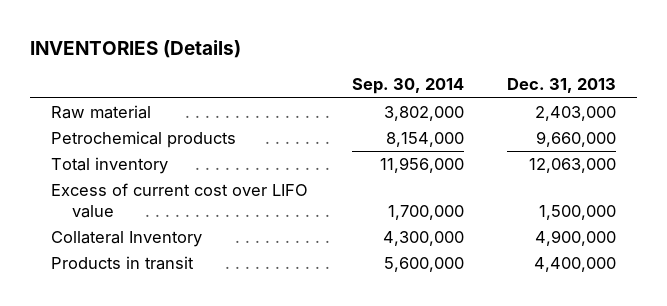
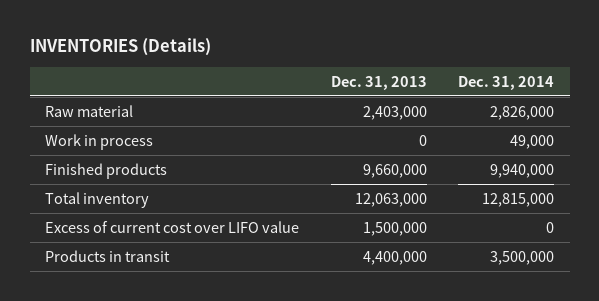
[351,78,464,95] Sep. 30, 2014 -> none
none -> [457,75,554,90] Dec. 31, 2014
none -> [45,133,154,150] Work in process
[51,131,237,149] Petrochemical products -> [45,162,168,179] Finished products
[51,231,203,248] Collateral Inventory -> none

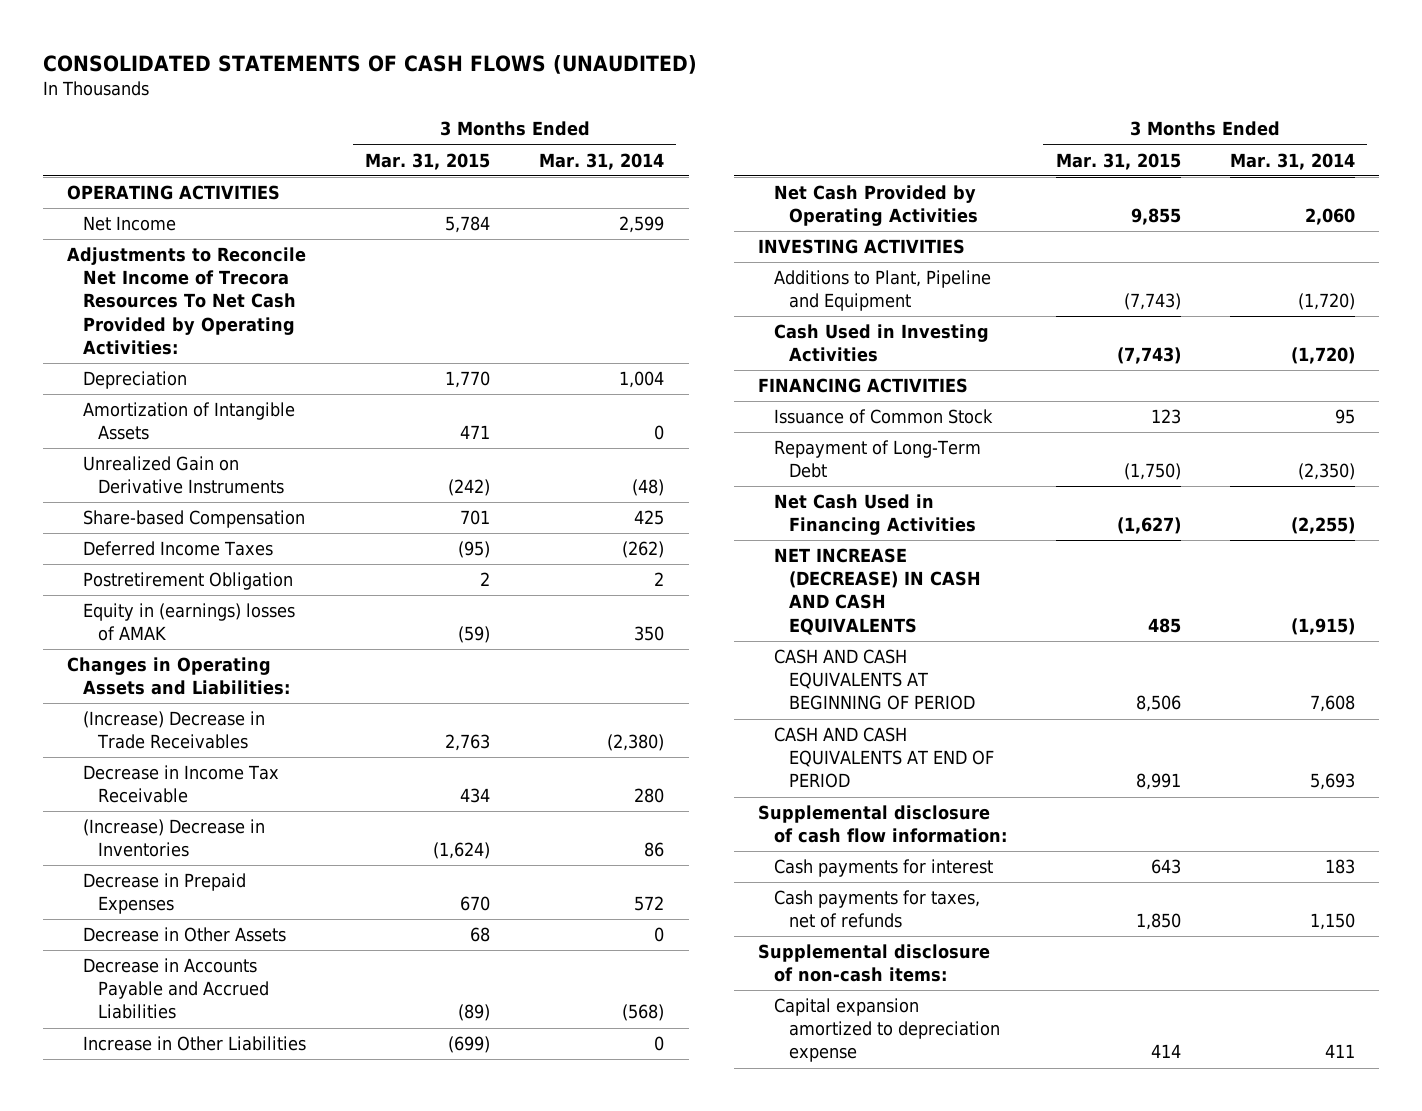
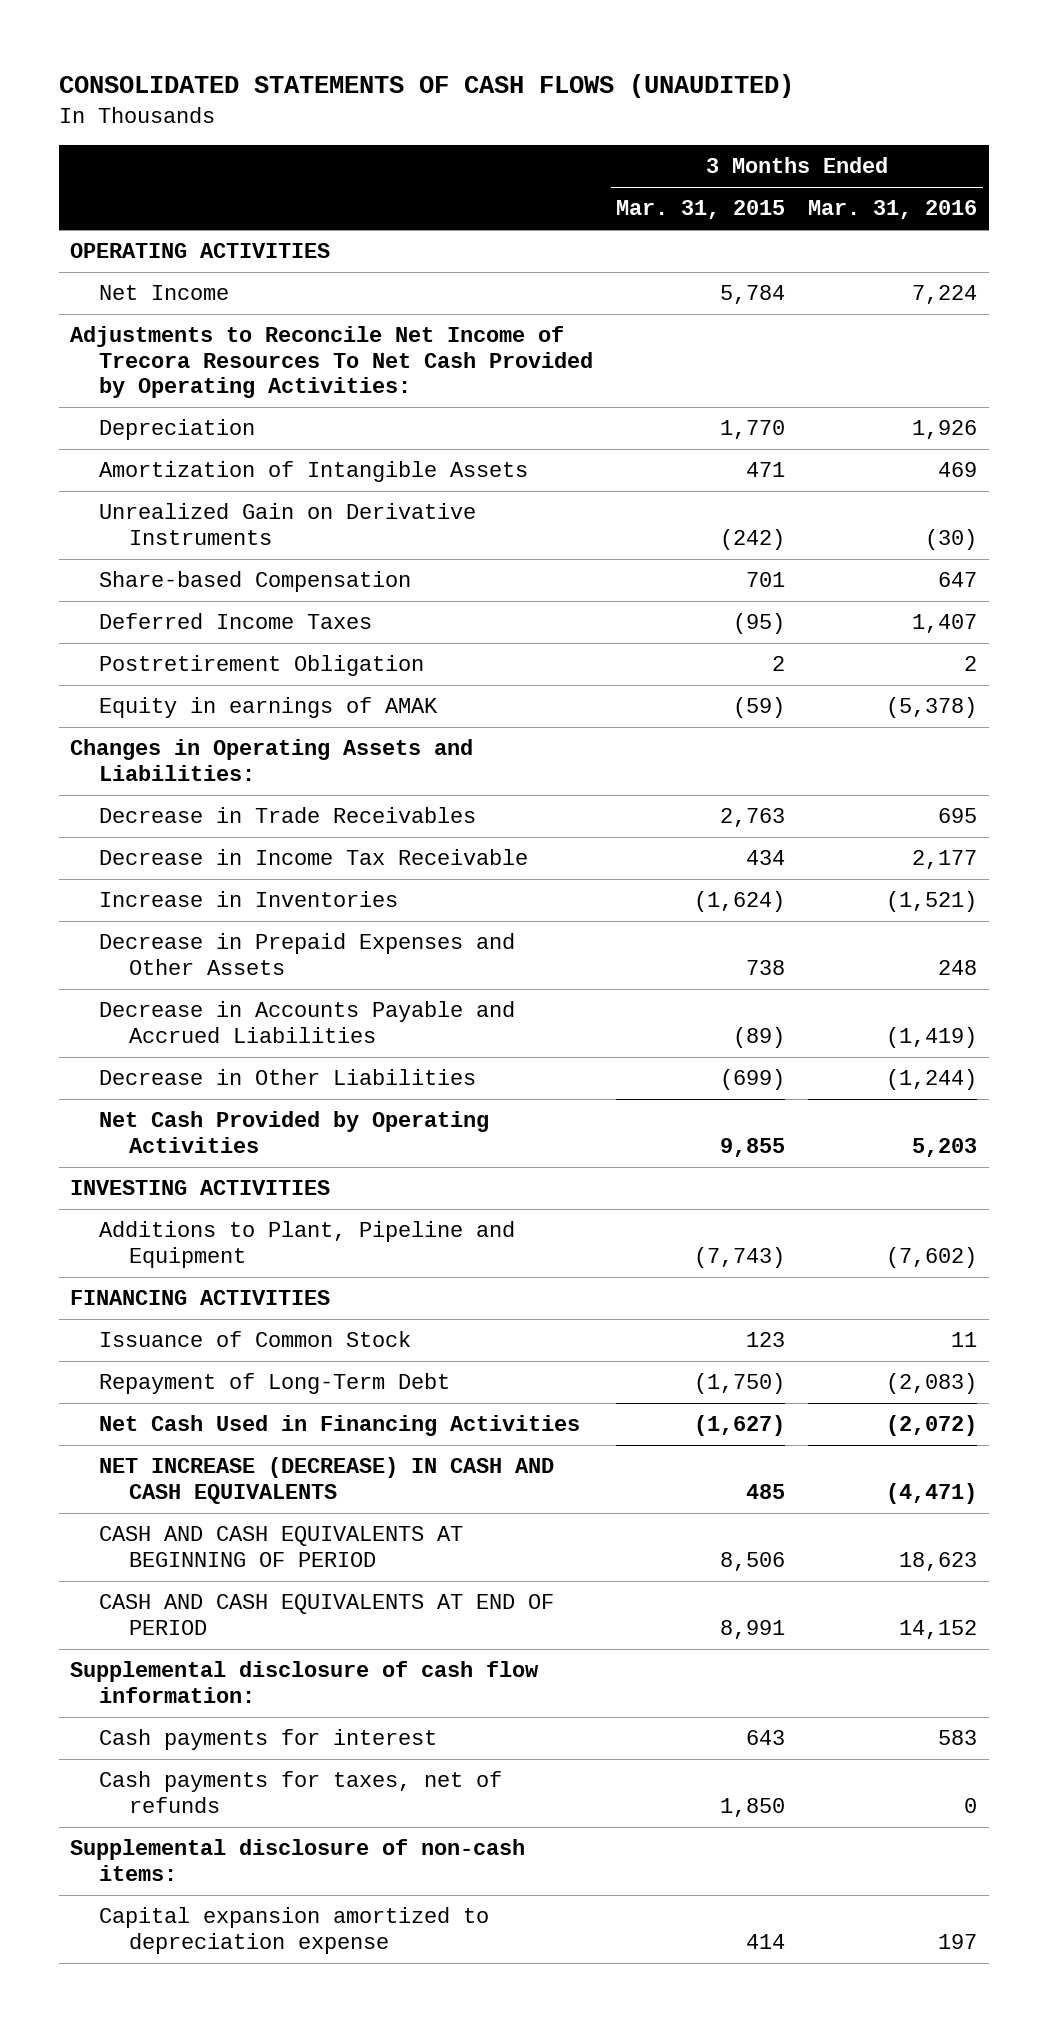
[539,152,665,170] Mar. 31, 2014 -> none
none -> [808,200,978,220] Mar. 31, 2016
[82,603,295,642] Equity in (earnings) losses of AMAK -> [99,697,439,719] Equity in earnings of AMAK
[82,711,265,750] (Increase) Decrease in Trade Receivables -> [99,807,477,824] Decrease in Trade Receivables
[82,927,286,943] Decrease in Other Assets -> none
[82,819,265,858] (Increase) Decrease in Inventories -> [99,891,399,908] Increase in Inventories
[82,873,246,915] Decrease in Prepaid Expenses -> [99,933,516,975] Decrease in Prepaid Expenses and Other Assets
[459,896,490,912] 670 -> [746,959,786,975] 738
[82,1036,306,1052] Increase in Other Liabilities -> [99,1069,477,1086] Decrease in Other Liabilities
[773,324,989,363] Cash Used in Investing Activities -> none

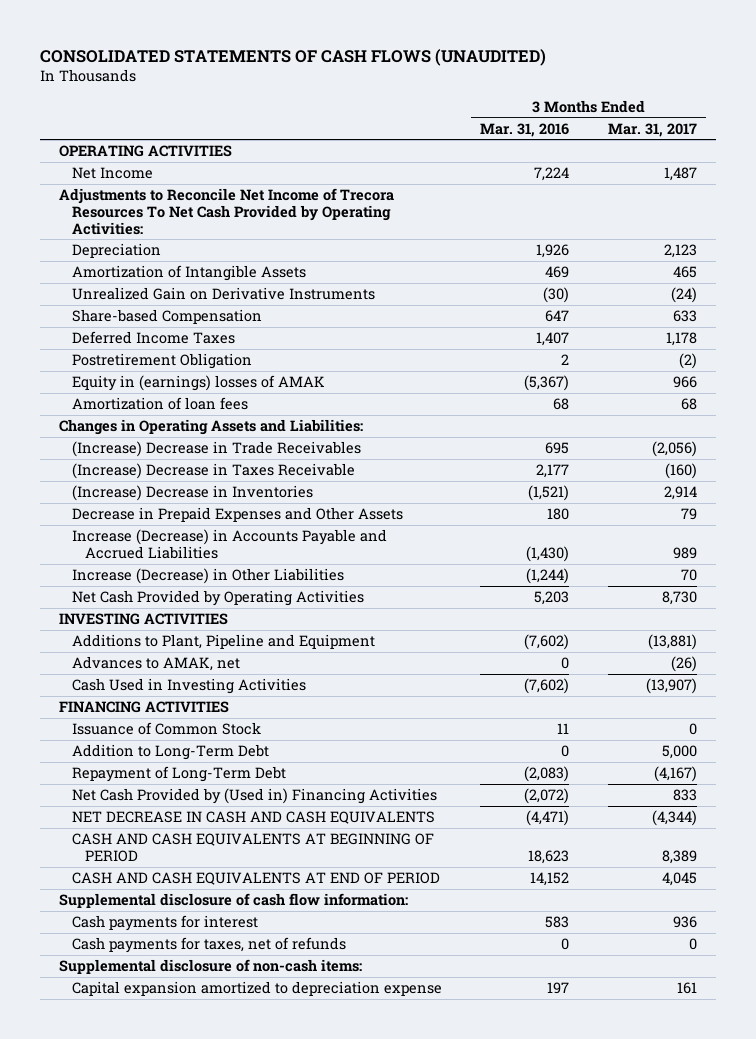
[616,200,786,220] Mar. 31, 2015 -> none
none -> [607,122,697,137] Mar. 31, 2017
[99,697,439,719] Equity in earnings of AMAK -> [72,375,326,392] Equity in (earnings) losses of AMAK
[886,697,978,719] (5,378) -> [524,375,570,392] (5,367)
none -> [72,397,249,411] Amortization of loan fees
[99,807,477,824] Decrease in Trade Receivables -> [72,441,362,458] (Increase) Decrease in Trade Receivables
[99,849,529,866] Decrease in Income Tax Receivable -> [72,463,356,480] (Increase) Decrease in Taxes Receivable
[99,891,399,908] Increase in Inventories -> [72,485,314,502] (Increase) Decrease in Inventories
[938,959,978,975] 248 -> [547,508,570,521] 180
[99,1001,516,1043] Decrease in Accounts Payable and Accrued Liabilities -> [72,529,388,559] Increase (Decrease) in Accounts Payable and Accrued Liabilities
[886,1026,978,1048] (1,419) -> [526,545,570,562] (1,430)
[99,1069,477,1086] Decrease in Other Liabilities -> [72,568,345,585] Increase (Decrease) in Other Liabilities
none -> [72,656,241,672] Advances to AMAK, net
none -> [72,678,307,695] Cash Used in Investing Activities
none -> [72,744,270,761] Addition to Long-Term Debt
[99,1415,581,1437] Net Cash Used in Financing Activities -> [72,788,438,805] Net Cash Provided by (Used in) Financing Activities
[99,1457,555,1504] NET INCREASE (DECREASE) IN CASH AND CASH EQUIVALENTS -> [72,811,436,825] NET DECREASE IN CASH AND CASH EQUIVALENTS

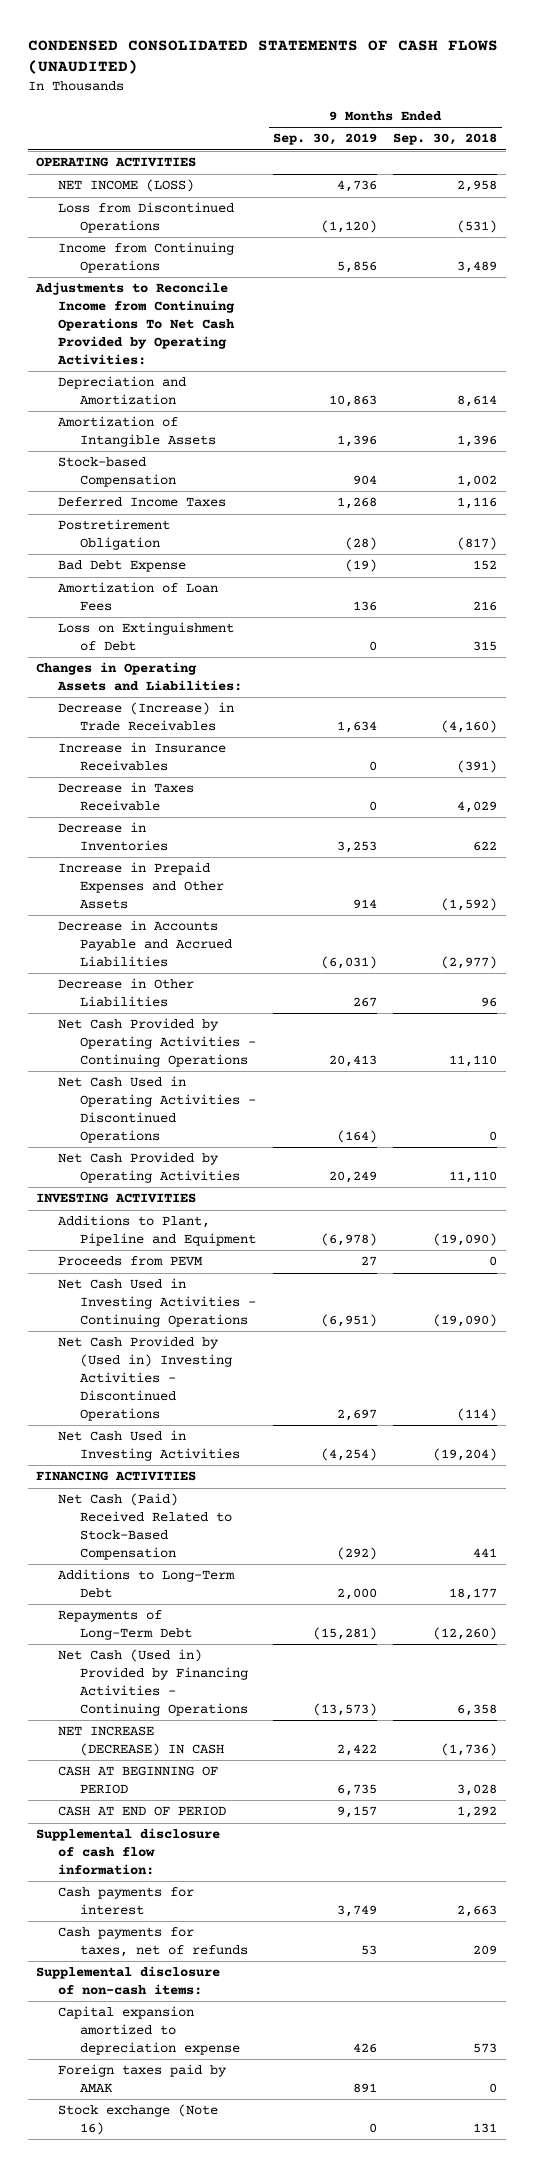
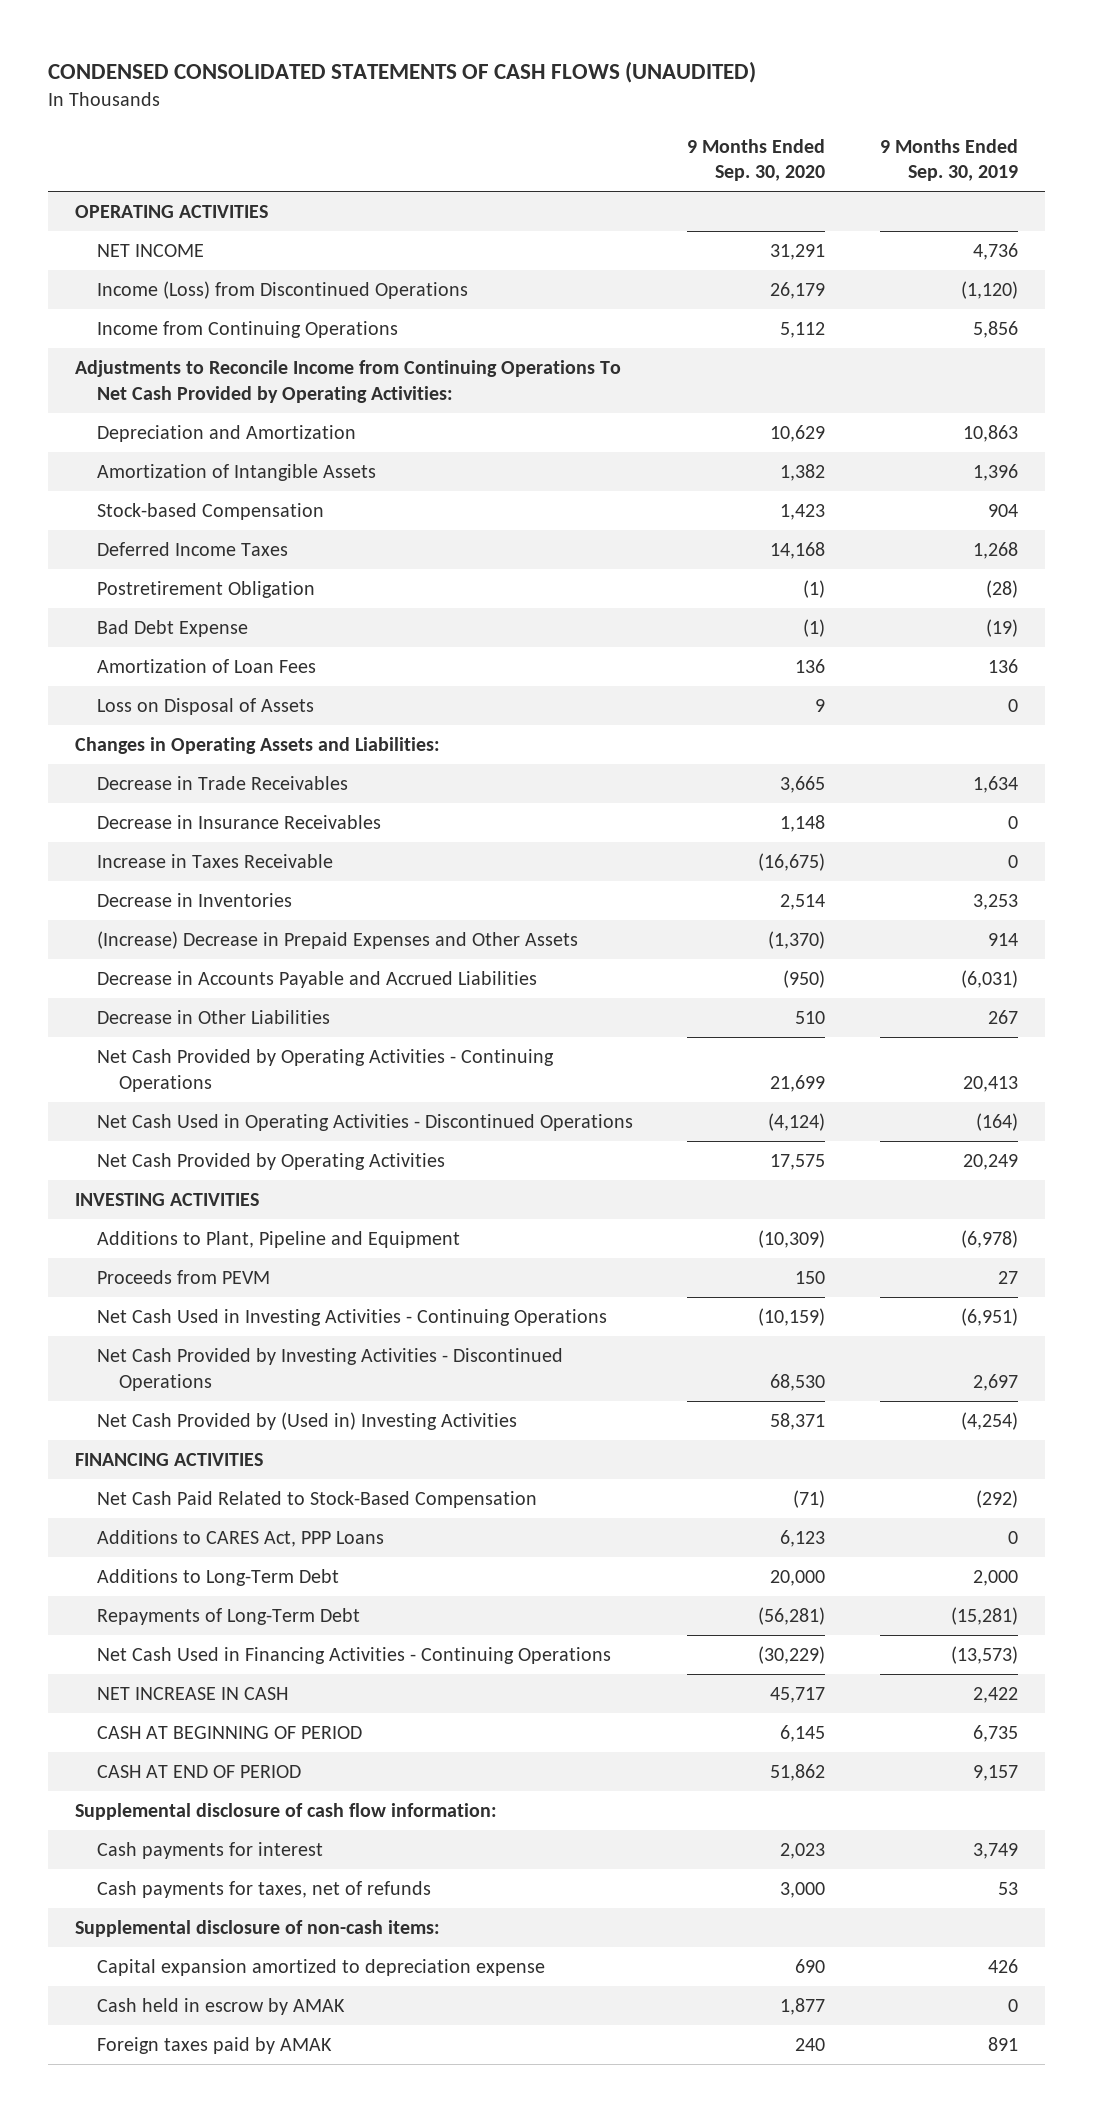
[393,133,498,146] Sep. 30, 2018 -> none
none -> [687,138,826,182] 9 Months Ended Sep. 30, 2020
[58,179,195,193] NET INCOME (LOSS) -> [97,244,205,258] NET INCOME
[58,202,235,234] Loss from Discontinued Operations -> [97,281,469,300] Income (Loss) from Discontinued Operations
[58,622,235,652] Loss on Extinguishment of Debt -> none
none -> [97,698,315,716] Loss on Disposal of Assets
[58,702,235,732] Decrease (Increase) in Trade Receivables -> [97,776,349,791] Decrease in Trade Receivables
[58,742,227,772] Increase in Insurance Receivables -> [97,815,382,830] Decrease in Insurance Receivables
[58,782,195,812] Decrease in Taxes Receivable -> [97,854,334,869] Increase in Taxes Receivable
[58,862,225,909] Increase in Prepaid Expenses and Other Assets -> [97,931,579,950] (Increase) Decrease in Prepaid Expenses and Other Assets
[58,1336,233,1421] Net Cash Provided by (Used in) Investing Activities - Discontinued Operations -> [97,1348,564,1391] Net Cash Provided by Investing Activities - Discontinued Operations
[58,1430,241,1462] Net Cash Used in Investing Activities -> [97,1412,518,1431] Net Cash Provided by (Used in) Investing Activities
[58,1493,233,1560] Net Cash (Paid) Received Related to Stock-Based Compensation -> [97,1491,538,1509] Net Cash Paid Related to Stock-Based Compensation
none -> [97,1530,385,1548] Additions to CARES Act, PPP Loans
[58,1649,249,1716] Net Cash (Used in) Provided by Financing Activities - Continuing Operations -> [97,1647,612,1665] Net Cash Used in Financing Activities - Continuing Operations
[58,1726,225,1757] NET INCREASE (DECREASE) IN CASH -> [97,1687,289,1701] NET INCREASE IN CASH
none -> [97,1998,346,2016] Cash held in escrow by AMAK
[58,2104,219,2136] Stock exchange (Note 16) -> none

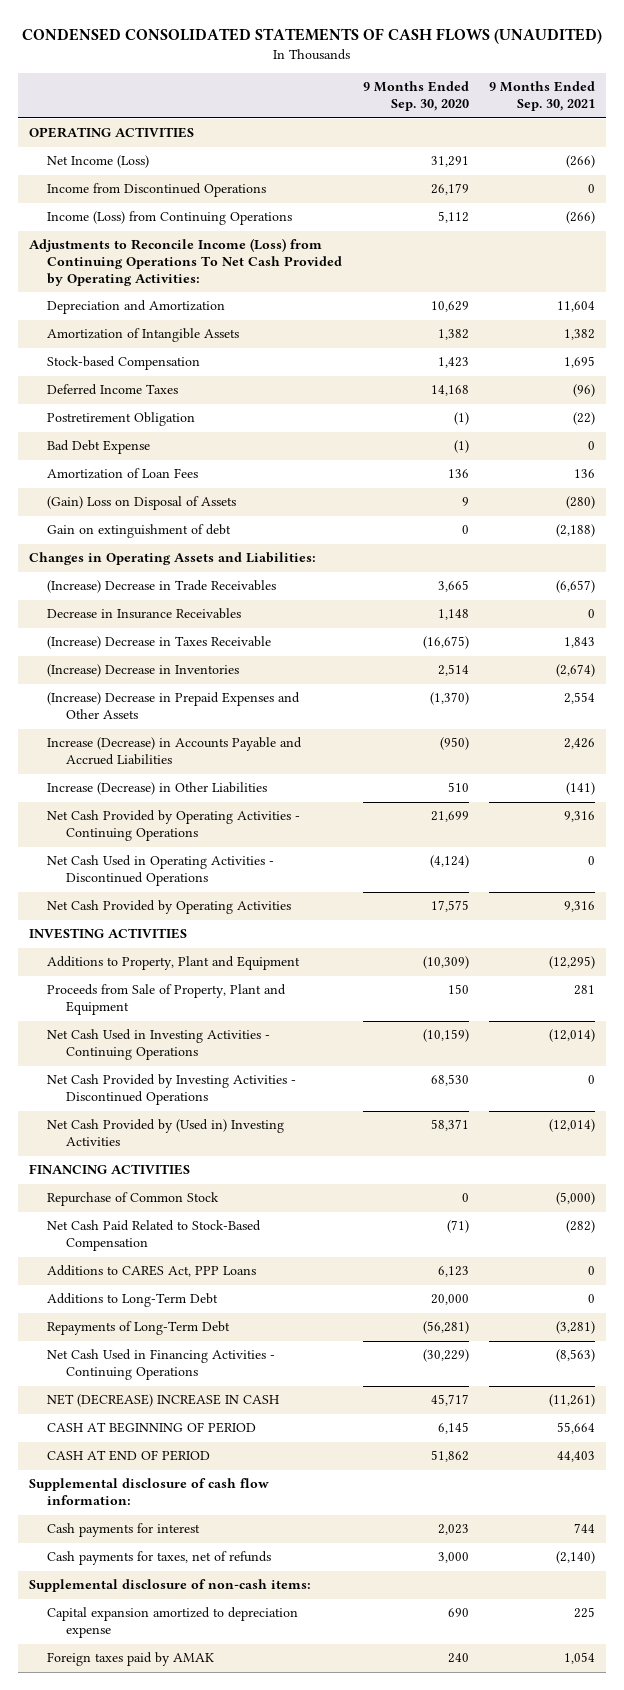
[879,138,1018,182] 9 Months Ended Sep. 30, 2019 -> none
none -> [489,81,596,112] 9 Months Ended Sep. 30, 2021
[97,244,205,258] NET INCOME -> [47,155,150,169] Net Income (Loss)
[97,281,469,300] Income (Loss) from Discontinued Operations -> [47,183,267,198] Income from Discontinued Operations
[97,321,399,339] Income from Continuing Operations -> [47,211,293,226] Income (Loss) from Continuing Operations
[75,360,622,403] Adjustments to Reconcile Income from Continuing Operations To Net Cash Provided by Operating Activities: -> [28,238,343,286] Adjustments to Reconcile Income (Loss) from Continuing Operations To Net Cash Provided by Operating Activities:
[97,698,315,716] Loss on Disposal of Assets -> [47,496,237,511] (Gain) Loss on Disposal of Assets
none -> [47,524,232,539] Gain on extinguishment of debt
[97,776,349,791] Decrease in Trade Receivables -> [47,580,277,594] (Increase) Decrease in Trade Receivables
[97,854,334,869] Increase in Taxes Receivable -> [47,636,272,650] (Increase) Decrease in Taxes Receivable
[97,893,293,908] Decrease in Inventories -> [47,664,240,678] (Increase) Decrease in Inventories
[97,971,538,989] Decrease in Accounts Payable and Accrued Liabilities -> [47,737,303,766] Increase (Decrease) in Accounts Payable and Accrued Liabilities
[97,1010,331,1025] Decrease in Other Liabilities -> [47,782,268,796] Increase (Decrease) in Other Liabilities
[97,1231,461,1249] Additions to Plant, Pipeline and Equipment -> [47,956,301,971] Additions to Property, Plant and Equipment
[97,1270,271,1285] Proceeds from PEVM -> [47,984,287,1016] Proceeds from Sale of Property, Plant and Equipment
none -> [47,1192,220,1207] Repurchase of Common Stock
[97,1687,289,1701] NET INCREASE IN CASH -> [47,1394,280,1408] NET (DECREASE) INCREASE IN CASH
[97,1998,346,2016] Cash held in escrow by AMAK -> none

